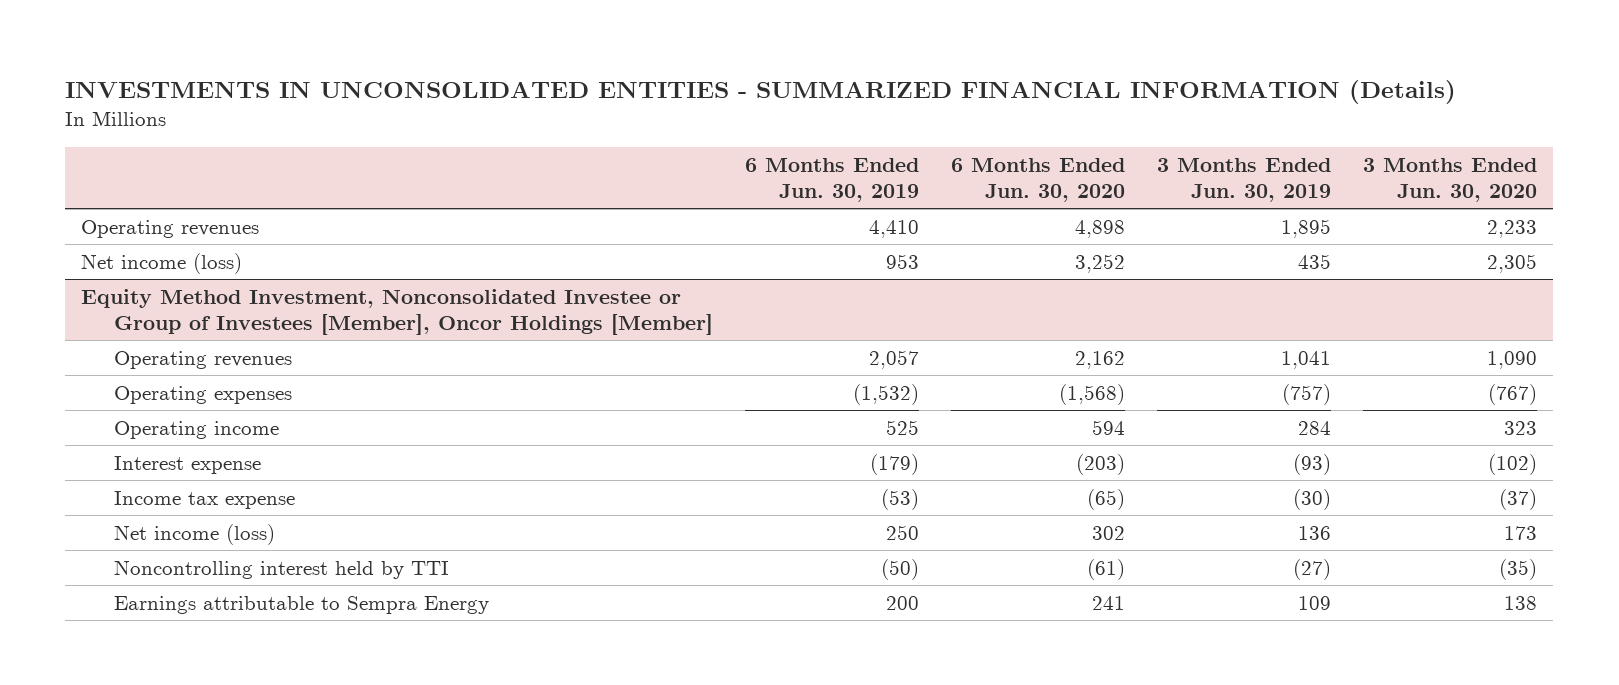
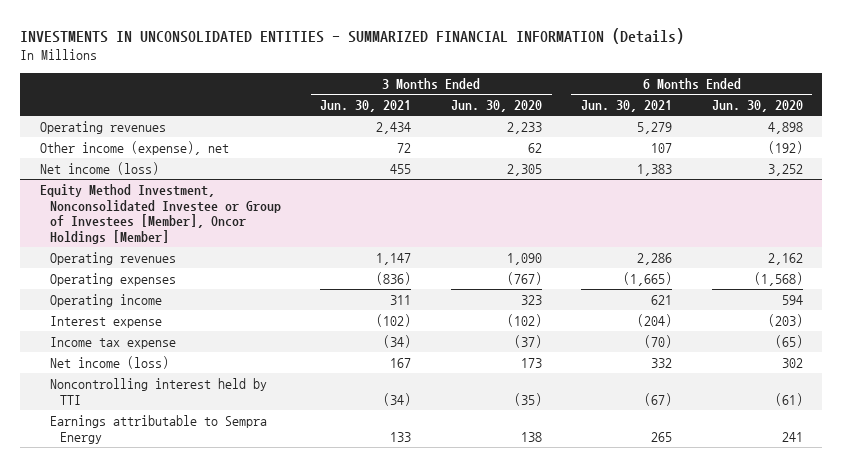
[745,157,920,202] 6 Months Ended Jun. 30, 2019 -> none
[1157,157,1332,202] 3 Months Ended Jun. 30, 2019 -> none
none -> [320,100,412,113] Jun. 30, 2021
none -> [581,100,673,113] Jun. 30, 2021
none -> [39,141,229,156] Other income (expense), net

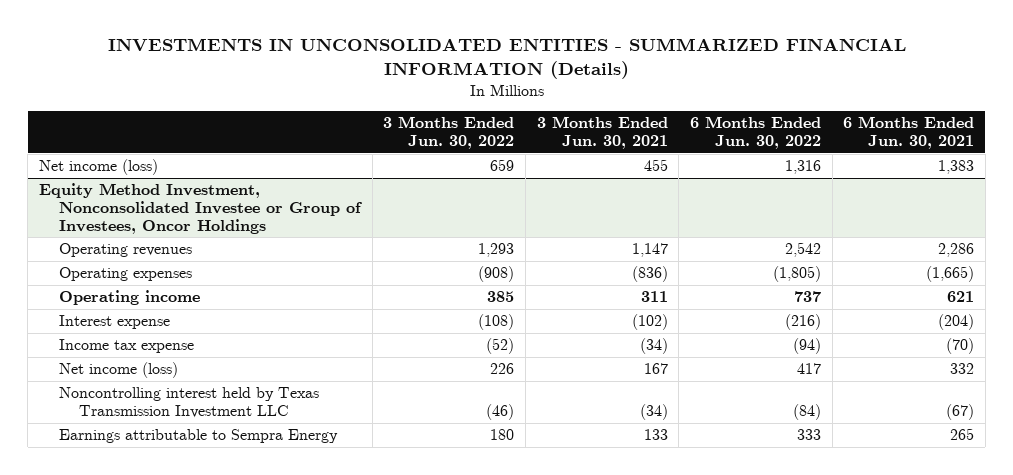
[450,100,542,113] Jun. 30, 2020 -> none
[711,100,803,113] Jun. 30, 2020 -> none
none -> [383,116,515,149] 3 Months Ended Jun. 30, 2022
none -> [689,116,821,149] 6 Months Ended Jun. 30, 2022
[39,121,166,135] Operating revenues -> none
[39,141,229,156] Other income (expense), net -> none
[39,184,282,244] Equity Method Investment, Nonconsolidated Investee or Group of Investees [Member], Oncor Holdings [Member] -> [38,183,362,234] Equity Method Investment, Nonconsolidated Investee or Group of Investees, Oncor Holdings
[50,378,268,405] Noncontrolling interest held by TTI -> [58,387,319,418] Noncontrolling interest held by Texas Transmission Investment LLC

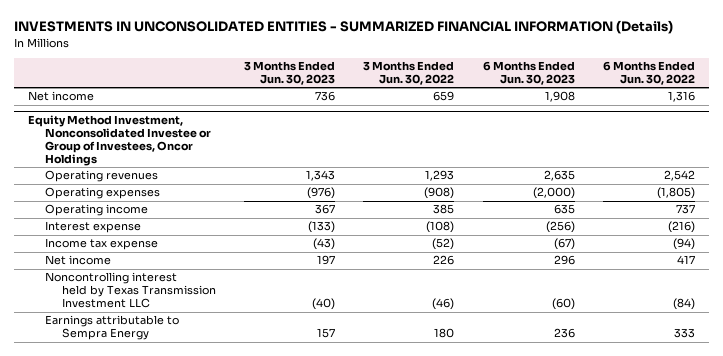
[536,116,668,149] 3 Months Ended Jun. 30, 2021 -> none
[843,116,975,149] 6 Months Ended Jun. 30, 2021 -> none
none -> [244,61,336,86] 3 Months Ended Jun. 30, 2023
none -> [482,61,575,86] 6 Months Ended Jun. 30, 2023
[38,159,158,176] Net income (loss) -> [28,91,95,102] Net income
[58,362,178,379] Net income (loss) -> [45,255,112,266] Net income

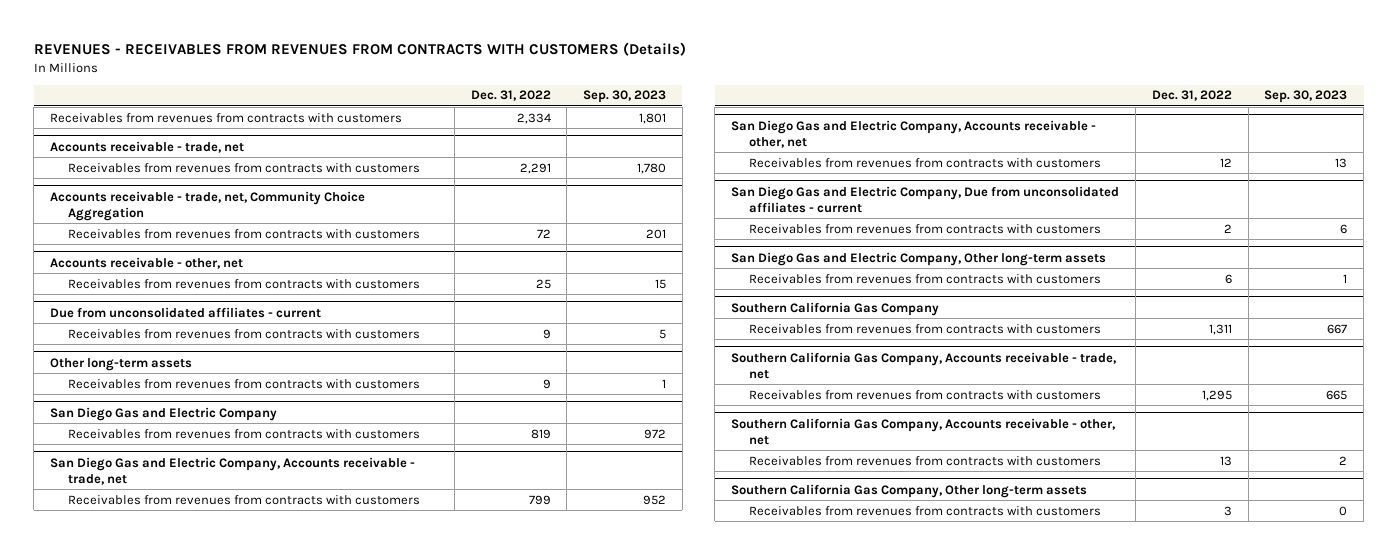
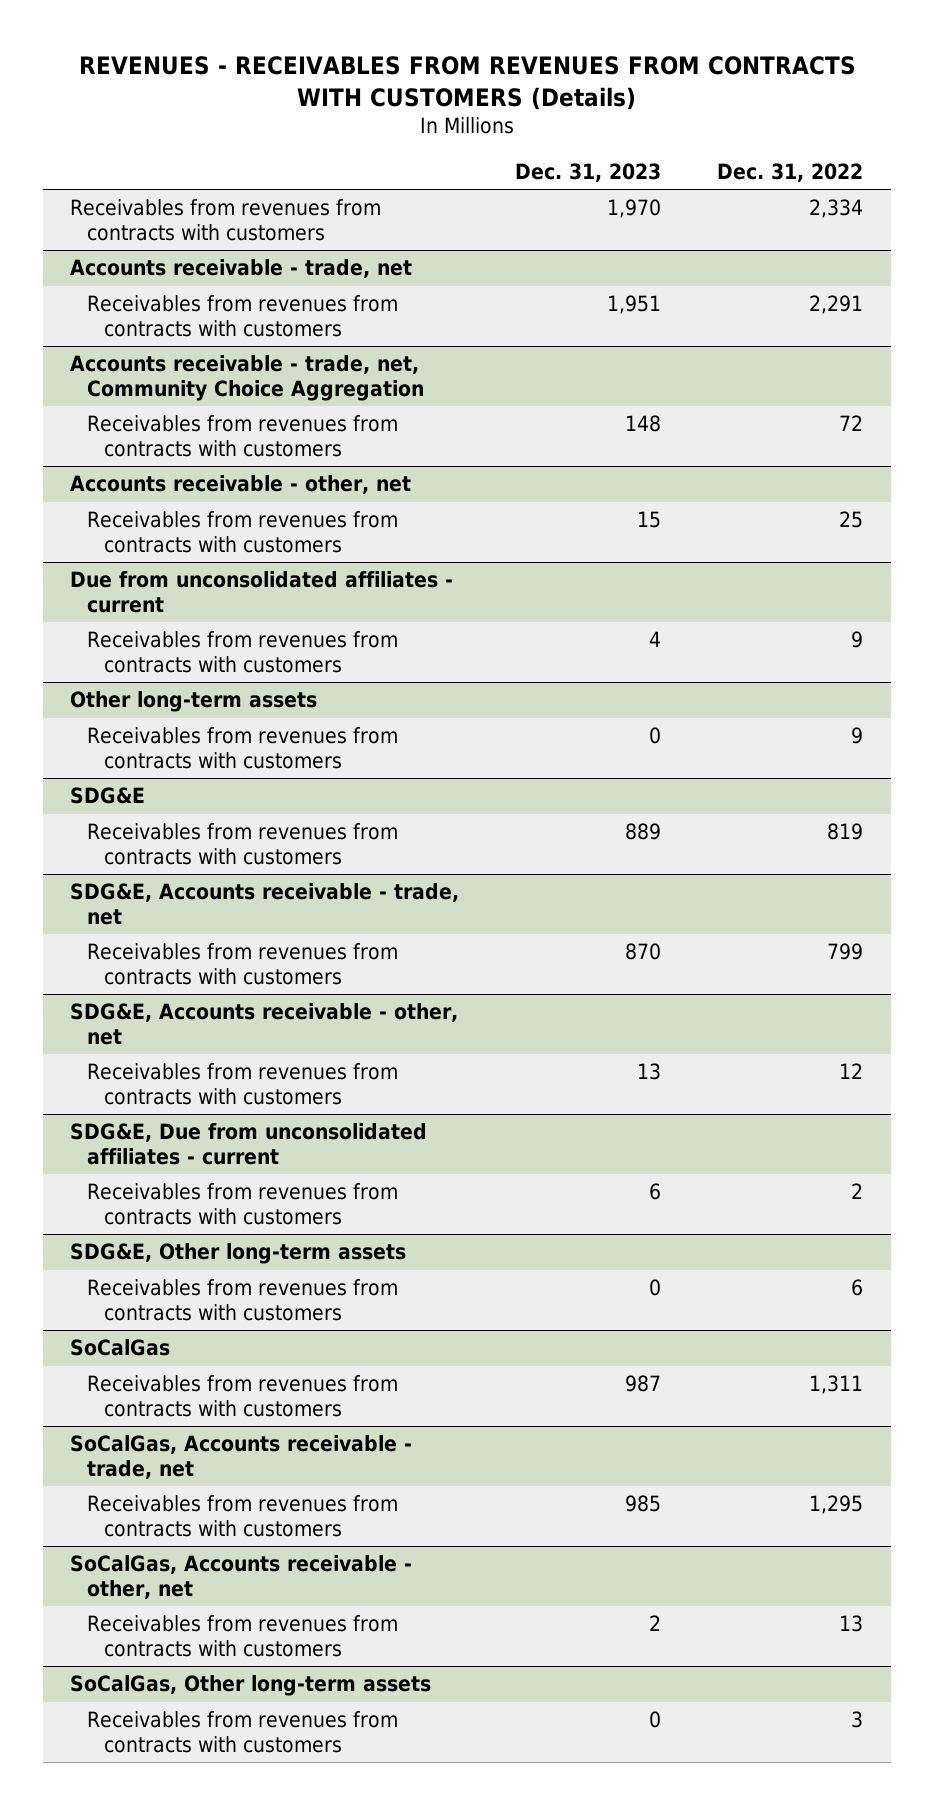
[583,90,667,104] Sep. 30, 2023 -> none
none -> [515,163,662,183] Dec. 31, 2023
[49,406,277,421] San Diego Gas and Electric Company -> [70,787,146,805] SDG&E
[49,456,415,485] San Diego Gas and Electric Company, Accounts receivable - trade, net -> none
none -> [70,883,460,925] SDG&E, Accounts receivable - trade, net
[731,119,1097,148] San Diego Gas and Electric Company, Accounts receivable - other, net -> none
none -> [70,1003,459,1045] SDG&E, Accounts receivable - other, net
[731,185,1120,213] San Diego Gas and Electric Company, Due from unconsolidated affiliates - current -> none
none -> [70,1123,428,1165] SDG&E, Due from unconsolidated affiliates - current
[731,251,1107,266] San Diego Gas and Electric Company, Other long-term assets -> none
none -> [70,1243,407,1265] SDG&E, Other long-term assets
[731,301,940,316] Southern California Gas Company -> [70,1339,171,1357] SoCalGas
[731,351,1117,379] Southern California Gas Company, Accounts receivable - trade, net -> none
none -> [70,1435,413,1479] SoCalGas, Accounts receivable - trade, net
[731,417,1116,445] Southern California Gas Company, Accounts receivable - other, net -> none
none -> [70,1555,413,1599] SoCalGas, Accounts receivable - other, net
[731,483,1088,498] Southern California Gas Company, Other long-term assets -> none
none -> [70,1675,432,1697] SoCalGas, Other long-term assets

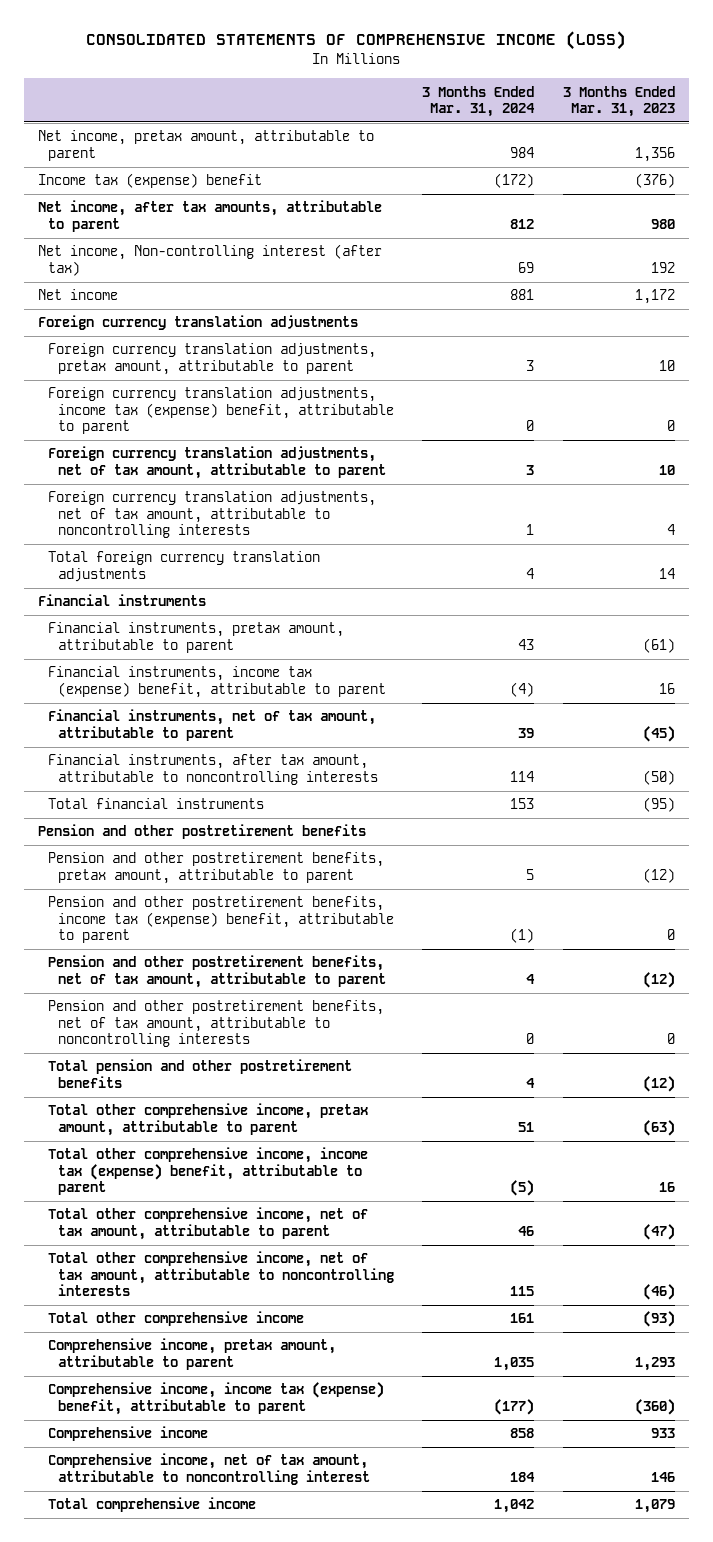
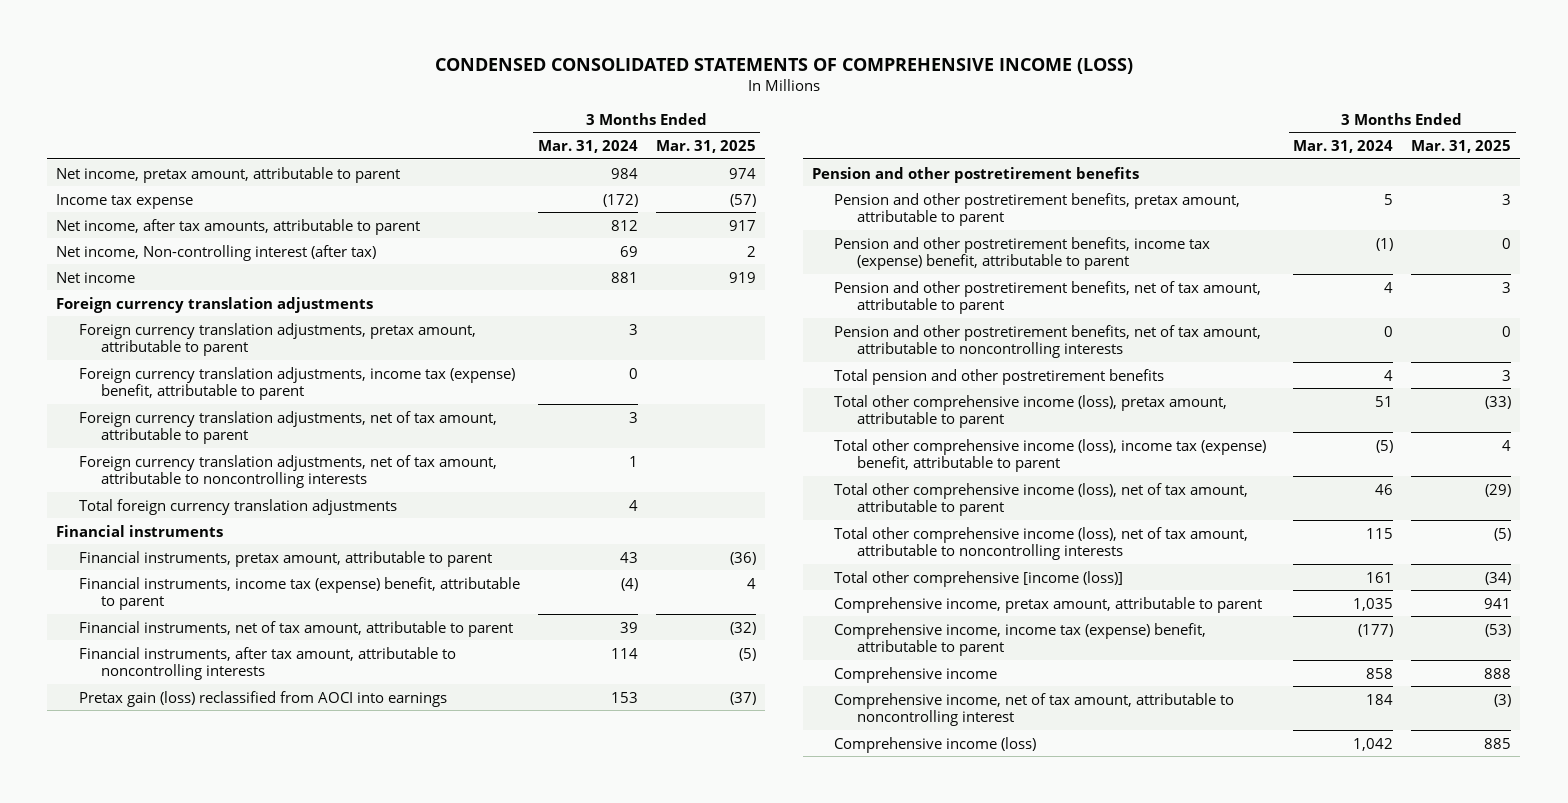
[86,31,627,51] CONSOLIDATED STATEMENTS OF COMPREHENSIVE INCOME (LOSS) -> [434,57,1133,74] CONDENSED CONSOLIDATED STATEMENTS OF COMPREHENSIVE INCOME (LOSS)
[562,85,675,118] 3 Months Ended Mar. 31, 2023 -> none
none -> [655,140,756,154] Mar. 31, 2025
[38,173,263,189] Income tax (expense) benefit -> [56,193,194,209] Income tax expense
[47,798,264,810] Total financial instruments -> [78,690,447,707] Pretax gain (loss) reclassified from AOCI into earnings
[47,1103,368,1136] Total other comprehensive income, pretax amount, attributable to parent -> [834,394,1228,429] Total other comprehensive income (loss), pretax amount, attributable to parent
[47,1147,368,1196] Total other comprehensive income, income tax (expense) benefit, attributable to parent -> [834,438,1267,473] Total other comprehensive income (loss), income tax (expense) benefit, attributable to parent
[47,1207,368,1240] Total other comprehensive income, net of tax amount, attributable to parent -> [834,482,1249,517] Total other comprehensive income (loss), net of tax amount, attributable to parent
[47,1251,394,1297] Total other comprehensive income, net of tax amount, attributable to noncontrolling interests -> [834,526,1249,561] Total other comprehensive income (loss), net of tax amount, attributable to noncontrolling interests
[47,1311,304,1327] Total other comprehensive income -> [834,570,1124,587] Total other comprehensive [income (loss)]
[47,1497,256,1513] Total comprehensive income -> [834,736,1037,753] Comprehensive income (loss)

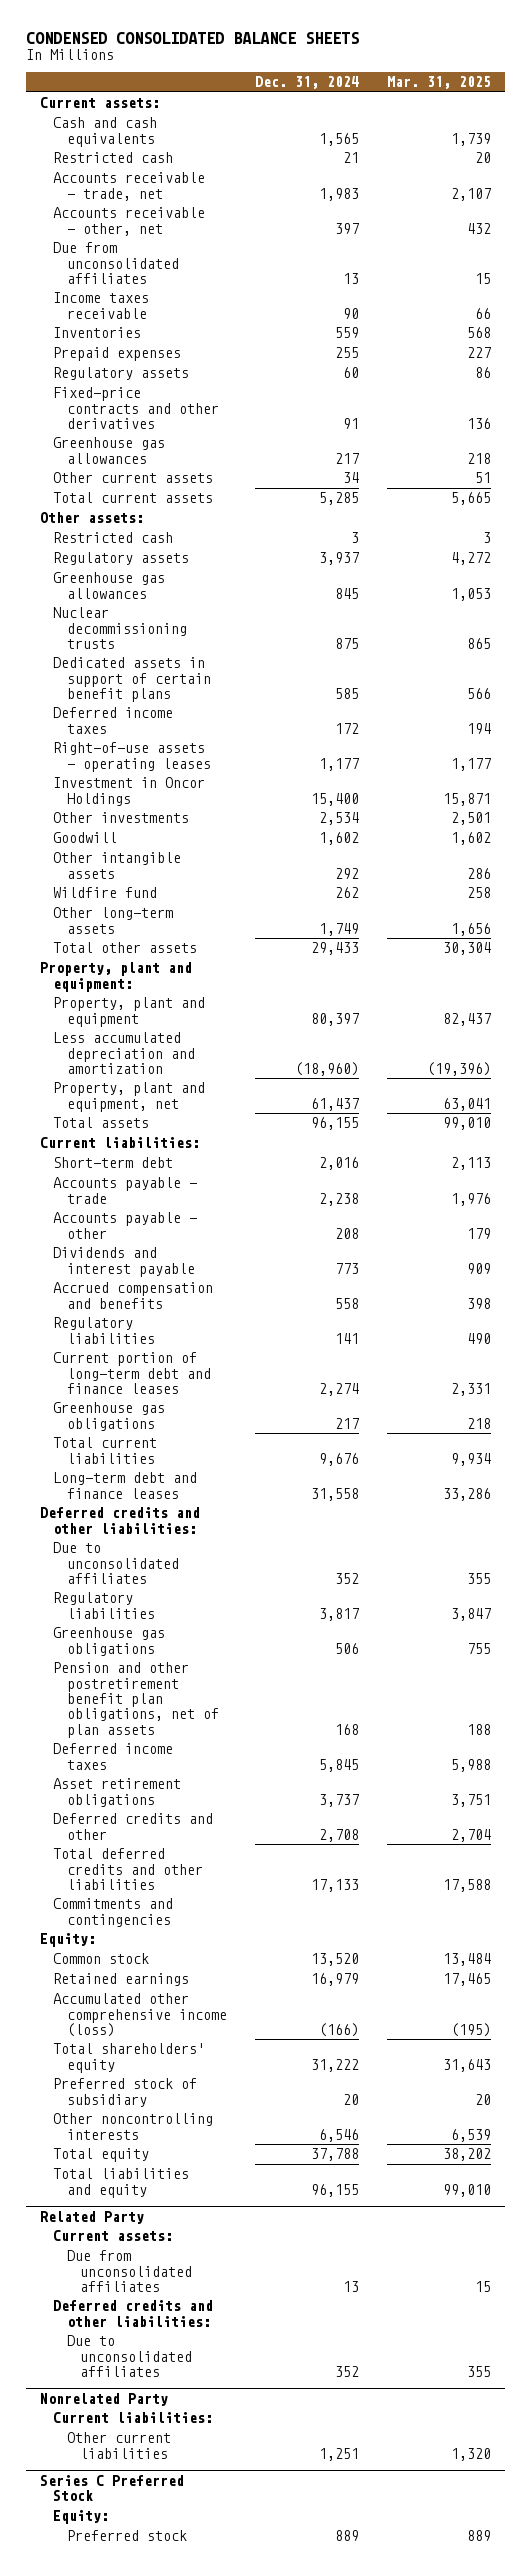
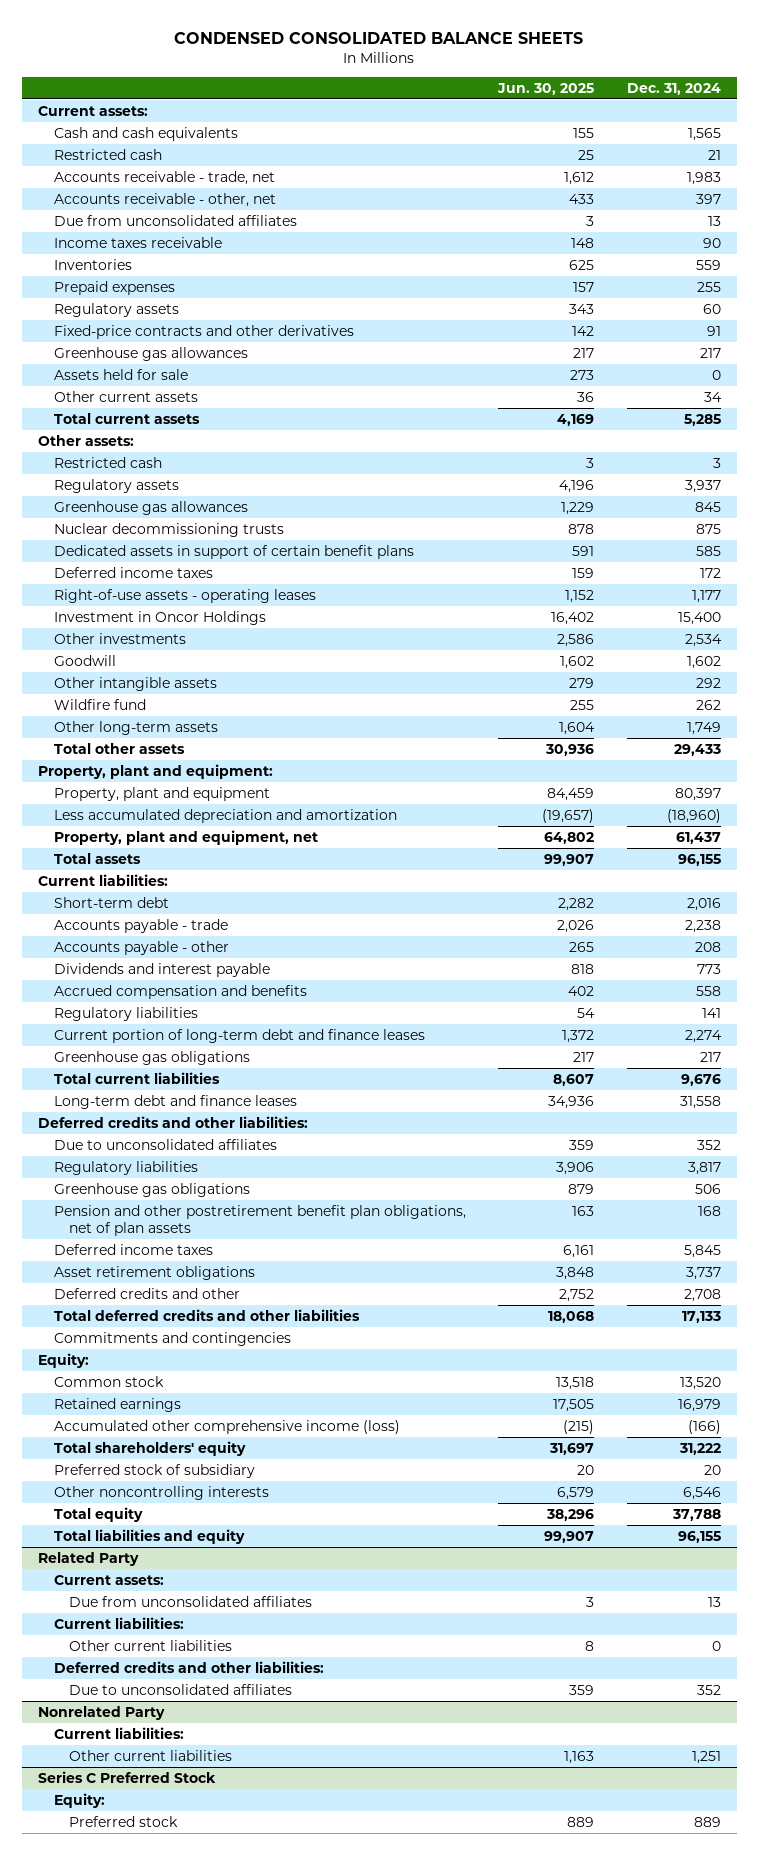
[386,76,491,90] Mar. 31, 2025 -> none
none -> [497,82,595,95] Jun. 30, 2025
none -> [53,369,188,381] Assets held for sale
none -> [53,1617,184,1630] Current liabilities:
none -> [69,1640,233,1652] Other current liabilities

